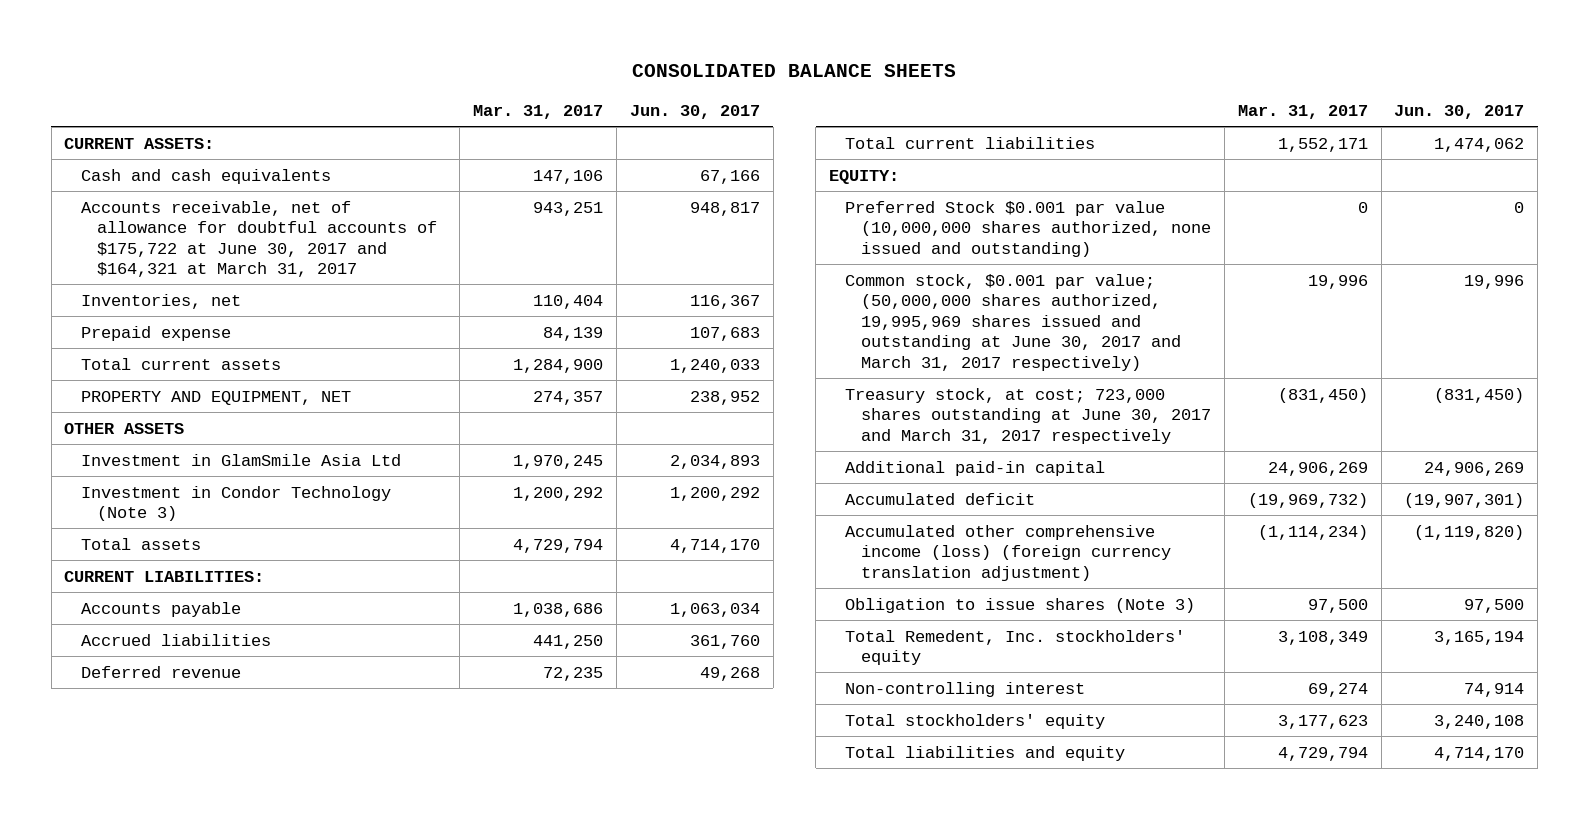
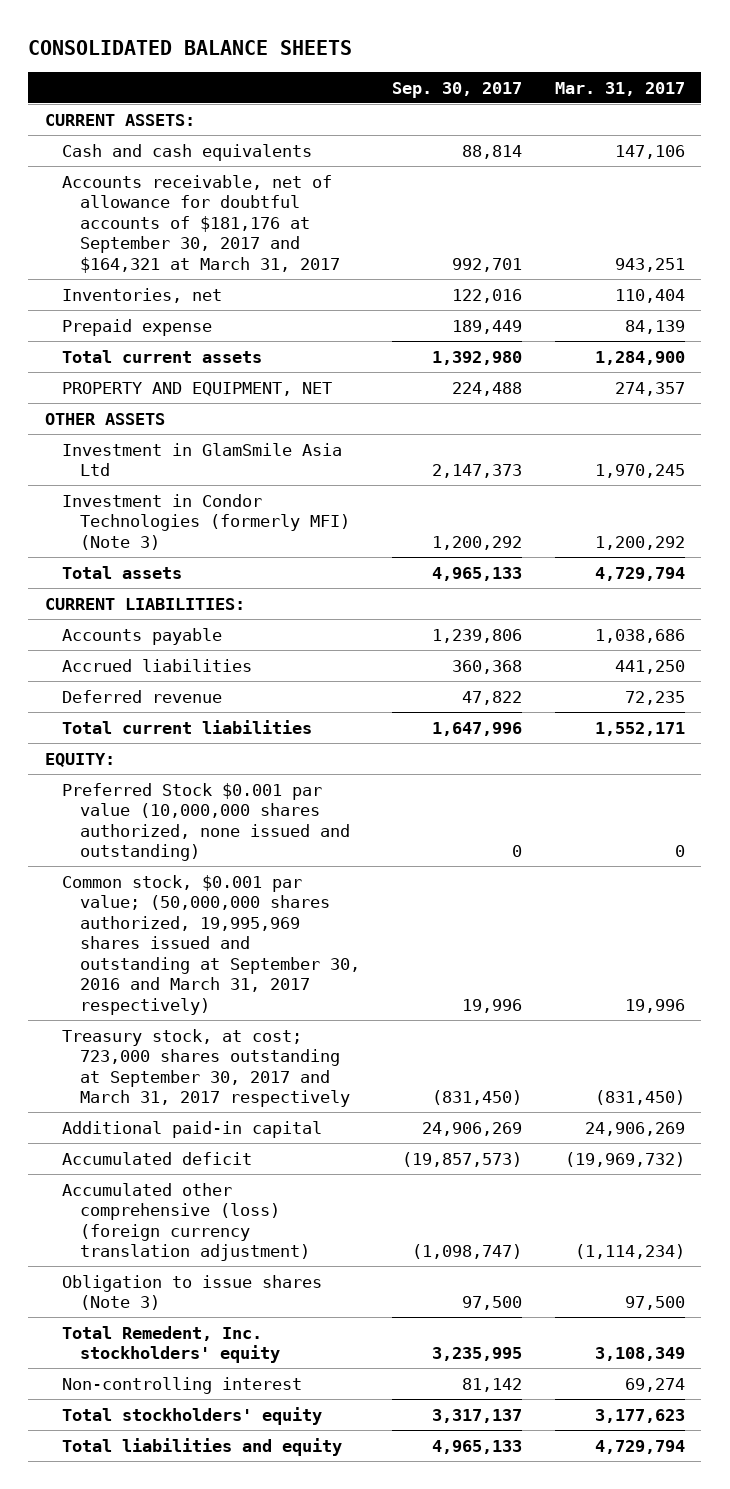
[629,104,760,119] Jun. 30, 2017 -> none
none -> [392,81,523,98] Sep. 30, 2017
[80,200,437,278] Accounts receivable, net of allowance for doubtful accounts of $175,722 at June 30, 2017 and $164,321 at March 31, 2017 -> [62,174,340,273] Accounts receivable, net of allowance for doubtful accounts of $181,176 at September 30, 2017 and $164,321 at March 31, 2017
[80,485,391,522] Investment in Condor Technology (Note 3) -> [62,493,350,550] Investment in Condor Technologies (formerly MFI) (Note 3)
[844,273,1182,371] Common stock, $0.001 par value; (50,000,000 shares authorized, 19,995,969 shares issued and outstanding at June 30, 2017 and March 31, 2017 respectively) -> [62,874,360,1015] Common stock, $0.001 par value; (50,000,000 shares authorized, 19,995,969 shares issued and outstanding at September 30, 2016 and March 31, 2017 respectively)
[844,387,1212,444] Treasury stock, at cost; 723,000 shares outstanding at June 30, 2017 and March 31, 2017 respectively -> [62,1028,350,1108] Treasury stock, at cost; 723,000 shares outstanding at September 30, 2017 and March 31, 2017 respectively
[844,524,1172,581] Accumulated other comprehensive income (loss) (foreign currency translation adjustment) -> [62,1182,310,1262] Accumulated other comprehensive (loss) (foreign currency translation adjustment)

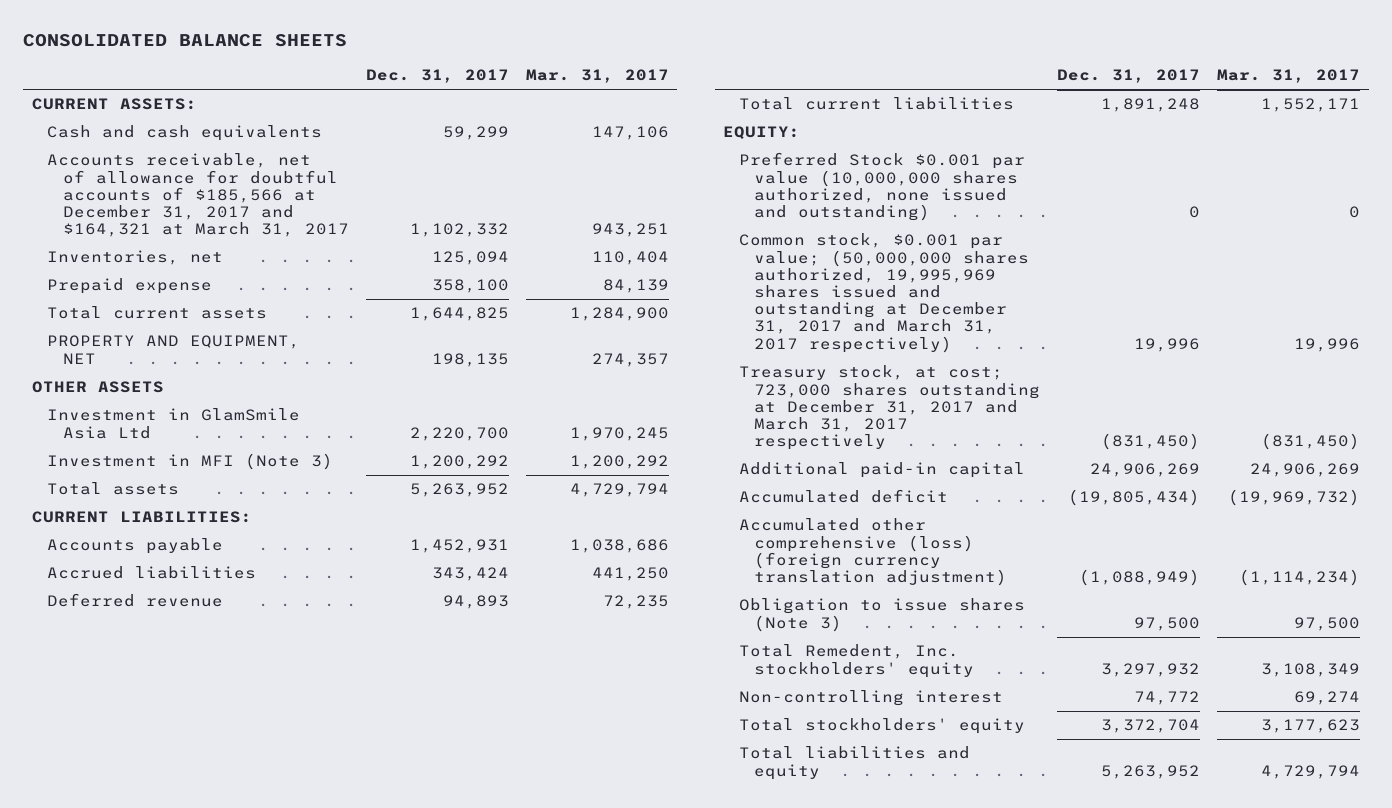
[392,81,523,98] Sep. 30, 2017 -> none
none -> [365,69,509,84] Dec. 31, 2017
[62,174,340,273] Accounts receivable, net of allowance for doubtful accounts of $181,176 at September 30, 2017 and $164,321 at March 31, 2017 -> [47,153,349,238] Accounts receivable, net of allowance for doubtful accounts of $185,566 at December 31, 2017 and $164,321 at March 31, 2017
[62,493,350,550] Investment in Condor Technologies (formerly MFI) (Note 3) -> [47,453,334,471] Investment in MFI (Note 3)
[62,874,360,1015] Common stock, $0.001 par value; (50,000,000 shares authorized, 19,995,969 shares issued and outstanding at September 30, 2016 and March 31, 2017 respectively) -> [738,233,1030,353] Common stock, $0.001 par value; (50,000,000 shares authorized, 19,995,969 shares issued and outstanding at December 31, 2017 and March 31, 2017 respectively)
[62,1028,350,1108] Treasury stock, at cost; 723,000 shares outstanding at September 30, 2017 and March 31, 2017 respectively -> [738,365,1041,451] Treasury stock, at cost; 723,000 shares outstanding at December 31, 2017 and March 31, 2017 respectively

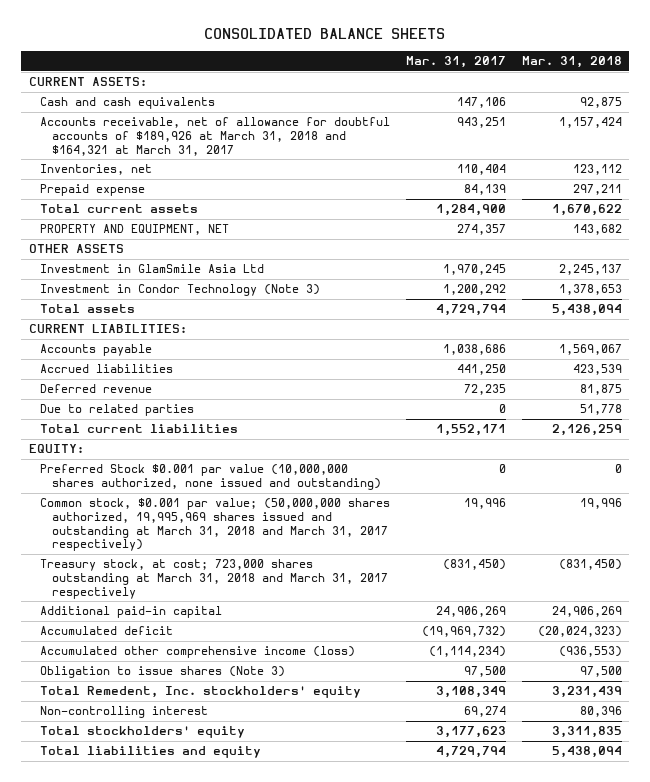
[365,69,509,84] Dec. 31, 2017 -> none
none -> [521,56,622,69] Mar. 31, 2018
[47,153,349,238] Accounts receivable, net of allowance for doubtful accounts of $185,566 at December 31, 2017 and $164,321 at March 31, 2017 -> [40,117,391,156] Accounts receivable, net of allowance for doubtful accounts of $189,926 at March 31, 2018 and $164,321 at March 31, 2017
[47,453,334,471] Investment in MFI (Note 3) -> [40,284,321,297] Investment in Condor Technology (Note 3)
none -> [40,404,195,417] Due to related parties
[738,233,1030,353] Common stock, $0.001 par value; (50,000,000 shares authorized, 19,995,969 shares issued and outstanding at December 31, 2017 and March 31, 2017 respectively) -> [40,498,391,552] Common stock, $0.001 par value; (50,000,000 shares authorized, 19,995,969 shares issued and outstanding at March 31, 2018 and March 31, 2017 respectively)
[738,365,1041,451] Treasury stock, at cost; 723,000 shares outstanding at December 31, 2017 and March 31, 2017 respectively -> [40,559,388,599] Treasury stock, at cost; 723,000 shares outstanding at March 31, 2018 and March 31, 2017 respectively
[738,518,1008,587] Accumulated other comprehensive (loss) (foreign currency translation adjustment) -> [40,646,356,659] Accumulated other comprehensive income (loss)

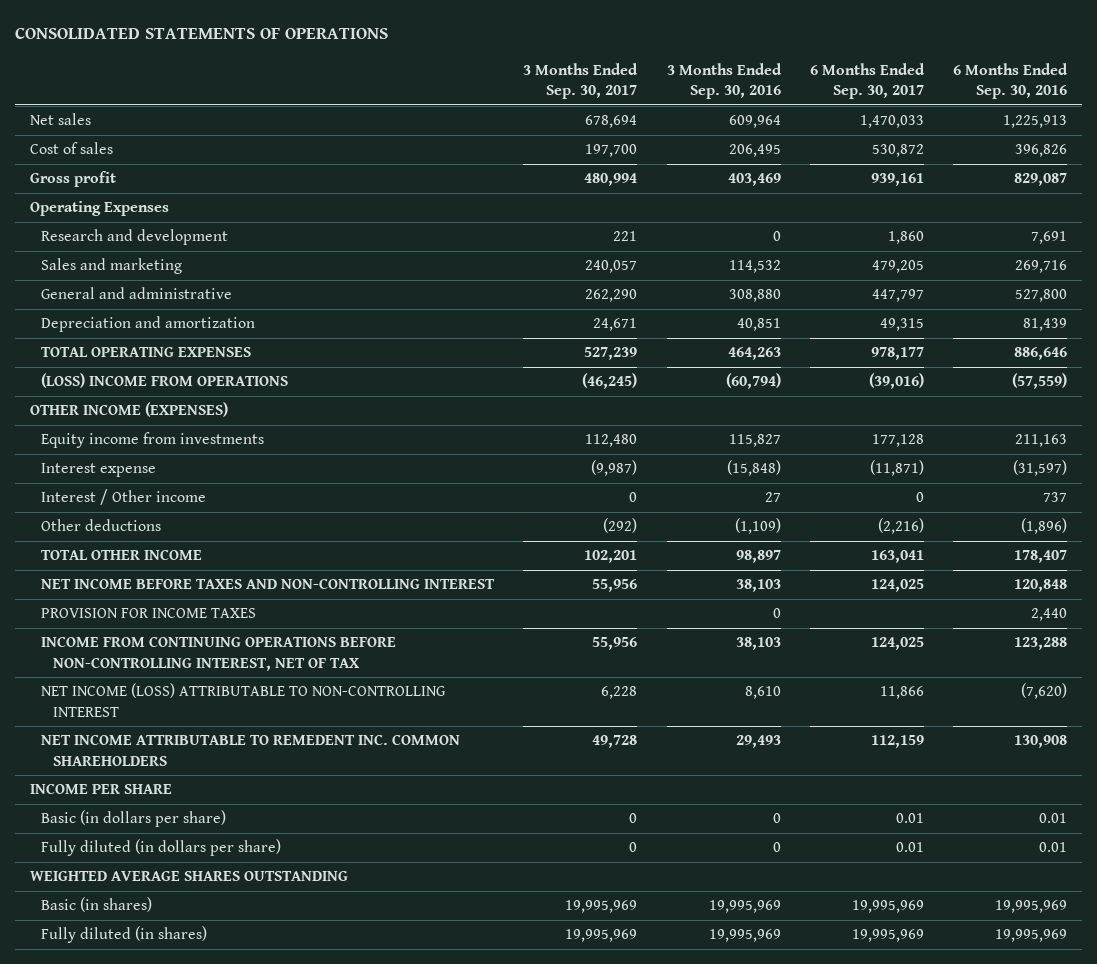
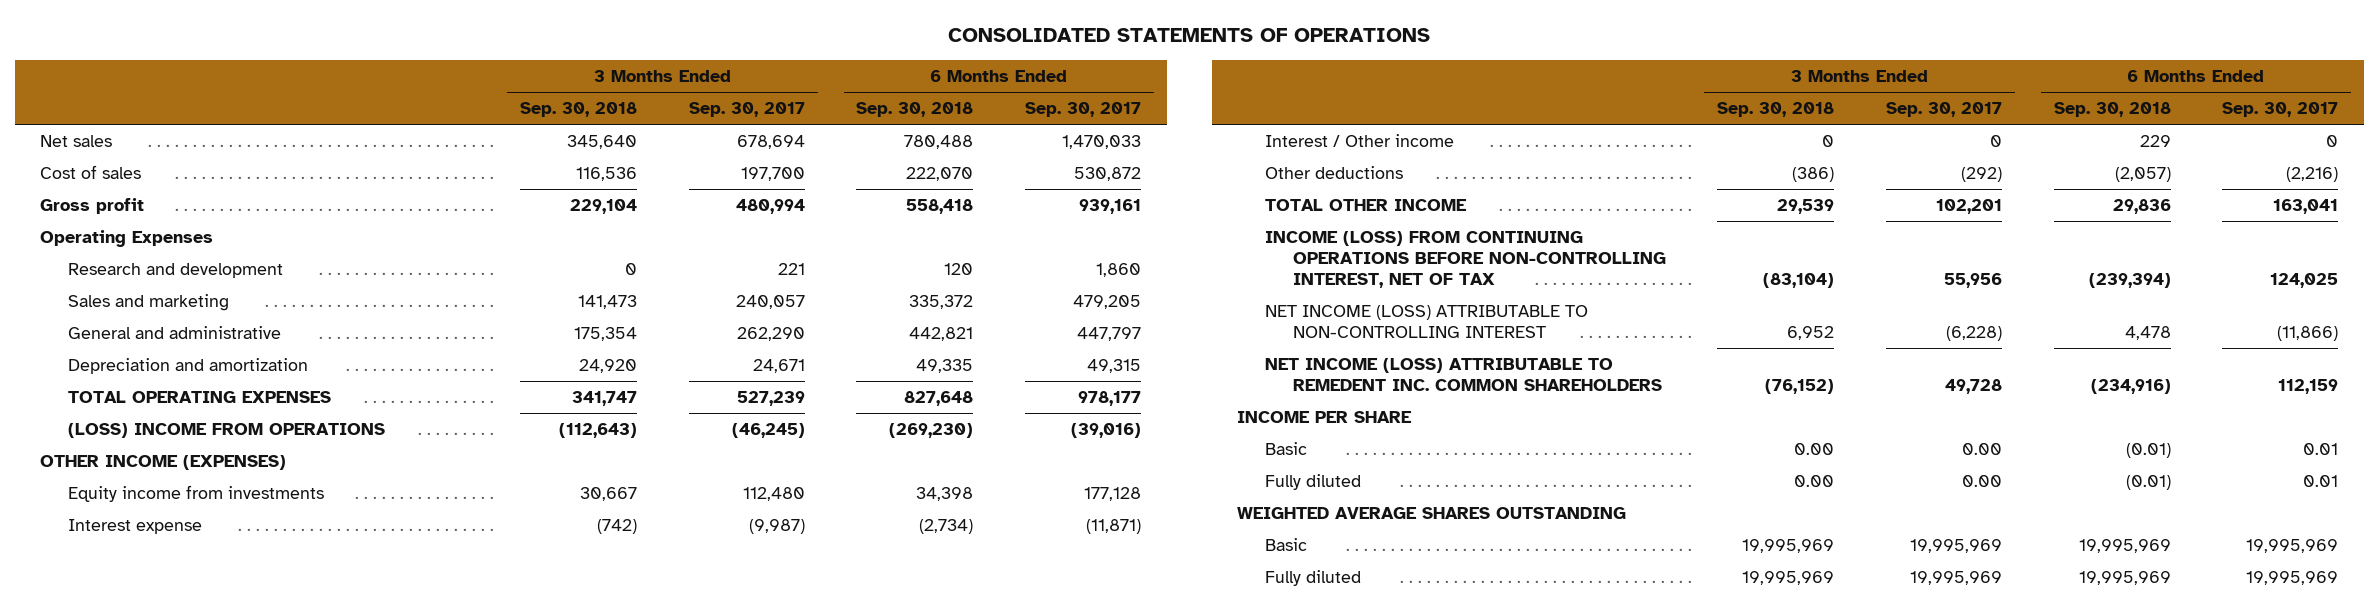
[666,62,782,99] 3 Months Ended Sep. 30, 2016 -> none
[953,62,1069,99] 6 Months Ended Sep. 30, 2016 -> none
none -> [520,102,638,118] Sep. 30, 2018
none -> [856,102,974,118] Sep. 30, 2018
[41,578,496,590] NET INCOME BEFORE TAXES AND NON-CONTROLLING INTEREST -> none
[41,608,257,619] PROVISION FOR INCOME TAXES -> none
[41,636,397,671] INCOME FROM CONTINUING OPERATIONS BEFORE NON-CONTROLLING INTEREST, NET OF TAX -> [1265,231,1666,289] INCOME (LOSS) FROM CONTINUING OPERATIONS BEFORE NON-CONTROLLING INTEREST, NET OF TAX
[601,686,638,700] 6,228 -> [1945,326,2002,342] (6,228)
[879,686,924,700] 11,866 -> [2277,326,2339,342] (11,866)
[41,734,461,766] NET INCOME ATTRIBUTABLE TO REMEDENT INC. COMMON SHAREHOLDERS -> [1265,358,1662,392] NET INCOME (LOSS) ATTRIBUTABLE TO REMEDENT INC. COMMON SHAREHOLDERS
[41,810,227,828] Basic (in dollars per share) -> [1265,442,1308,456] Basic
[629,813,638,824] 0 -> [1961,443,2002,456] 0.00
[41,839,282,857] Fully diluted (in dollars per share) -> [1265,474,1362,491] Fully diluted
[629,842,638,853] 0 -> [1961,475,2002,488] 0.00
[41,897,153,913] Basic (in shares) -> [1265,538,1308,552] Basic
[41,926,208,944] Fully diluted (in shares) -> [1265,570,1362,587] Fully diluted

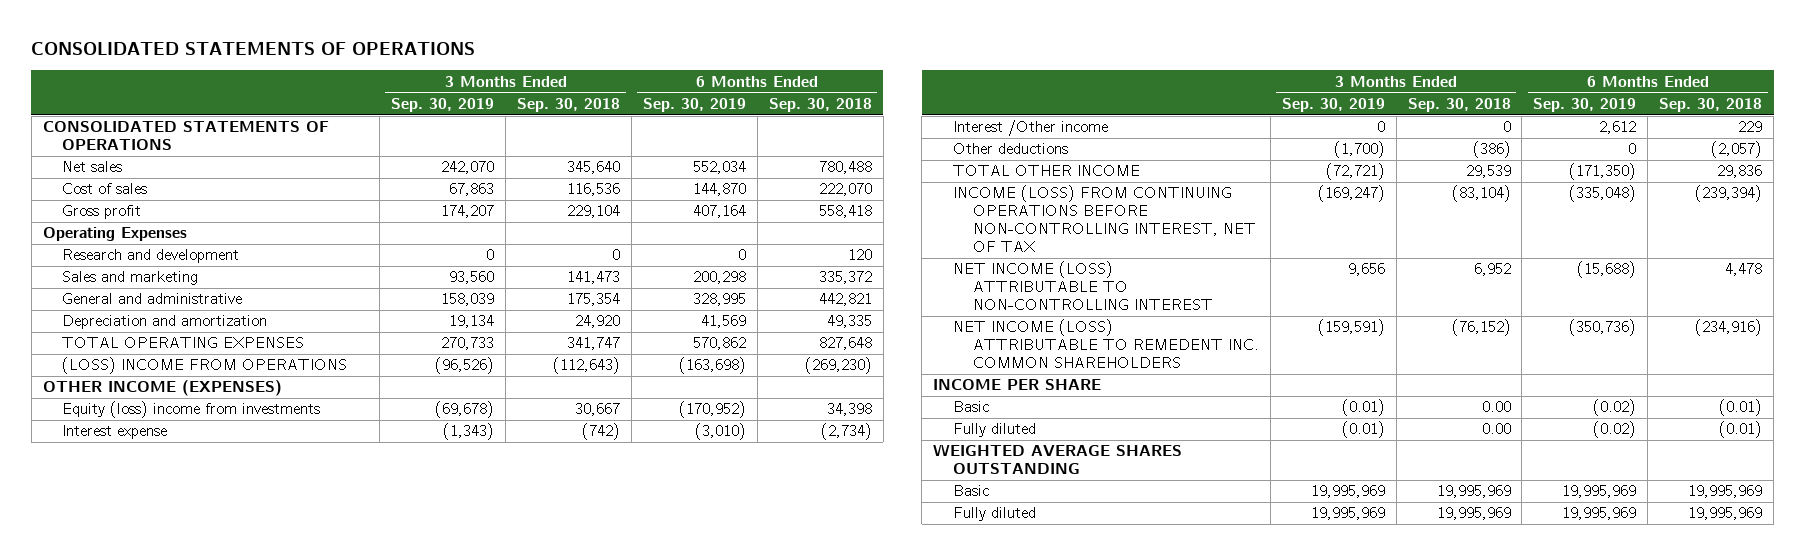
[688,102,805,118] Sep. 30, 2017 -> none
[1025,102,1142,118] Sep. 30, 2017 -> none
none -> [391,97,495,112] Sep. 30, 2019
none -> [642,97,746,112] Sep. 30, 2019
none -> [42,121,329,151] CONSOLIDATED STATEMENTS OF OPERATIONS
[67,485,324,503] Equity income from investments -> [62,401,321,419] Equity (loss) income from investments
[1265,134,1455,148] Interest / Other income -> [952,120,1108,137] Interest /Other income

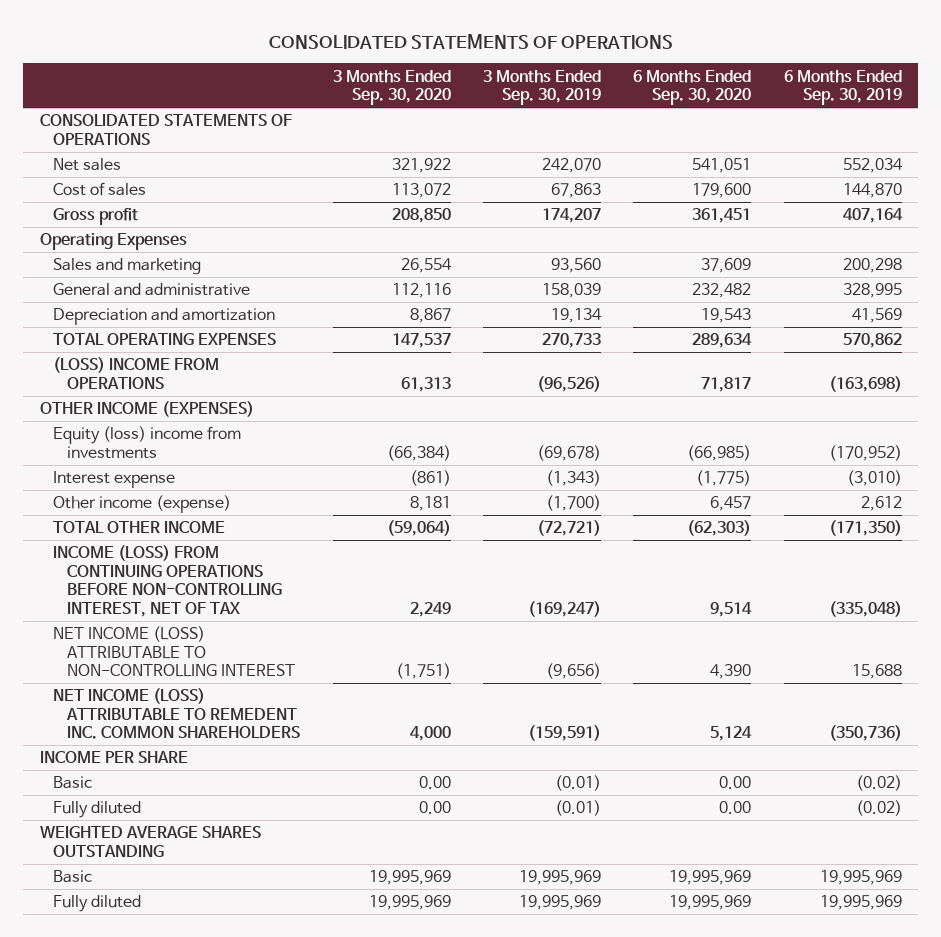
[517,97,621,112] Sep. 30, 2018 -> none
[768,97,872,112] Sep. 30, 2018 -> none
none -> [332,69,451,106] 3 Months Ended Sep. 30, 2020
none -> [633,69,752,106] 6 Months Ended Sep. 30, 2020
[62,249,240,264] Research and development -> none
[952,120,1108,137] Interest /Other income -> none
[952,143,1068,155] Other deductions -> [53,495,232,514] Other income (expense)
[1628,143,1637,155] 0 -> [860,496,902,512] 2,612
[1347,263,1385,277] 9,656 -> [546,663,602,680] (9,656)
[1577,261,1637,279] (15,688) -> [851,664,902,680] 15,688

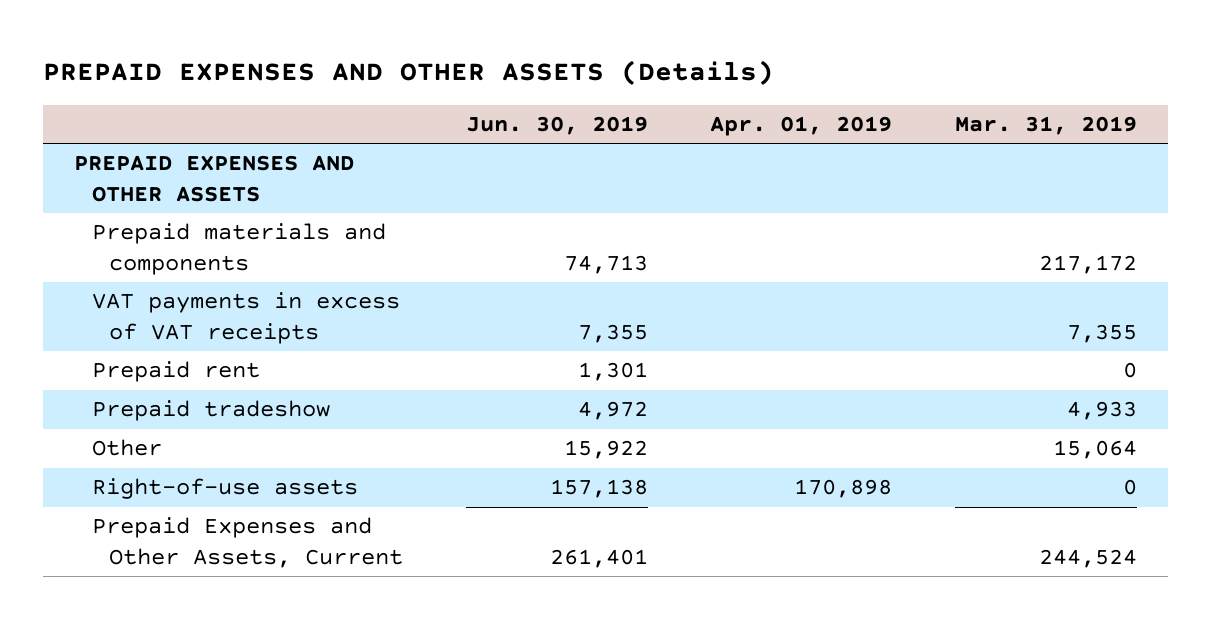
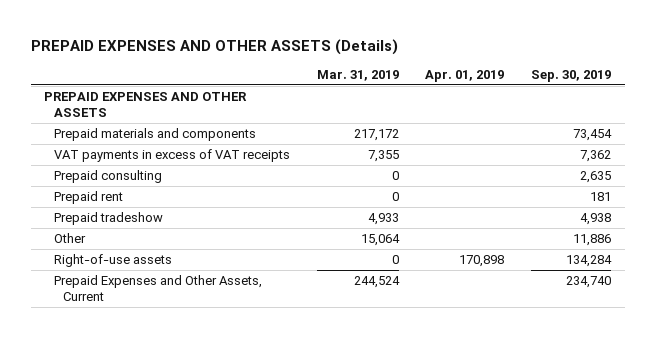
[465,116,648,136] Jun. 30, 2019 -> none
none -> [531,70,612,83] Sep. 30, 2019
none -> [53,169,162,183] Prepaid consulting

